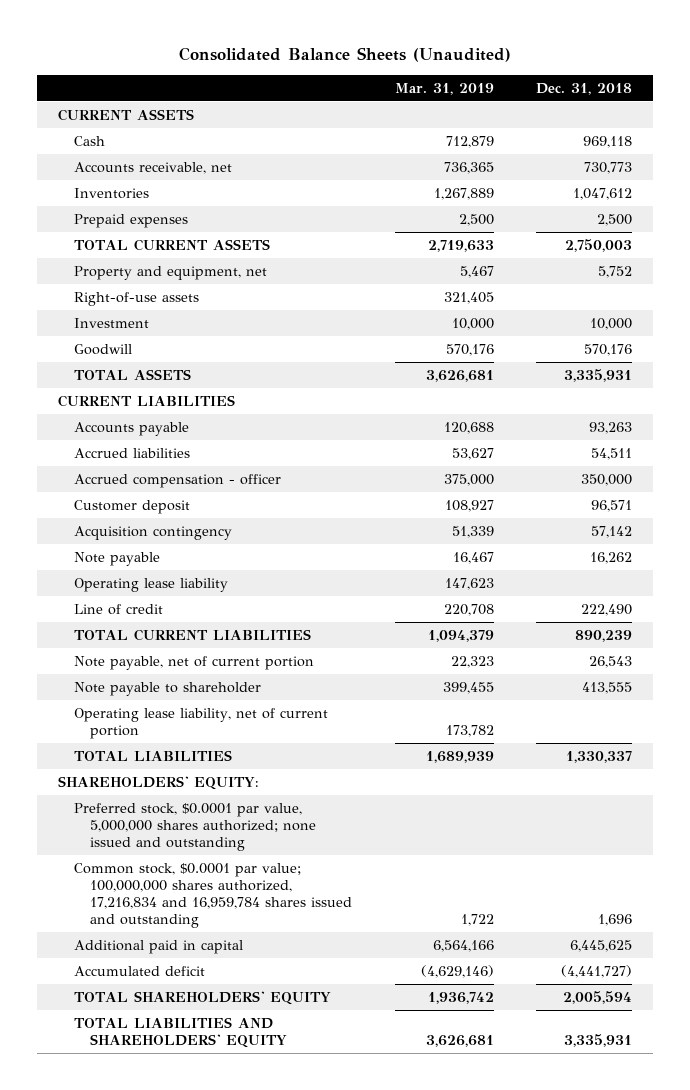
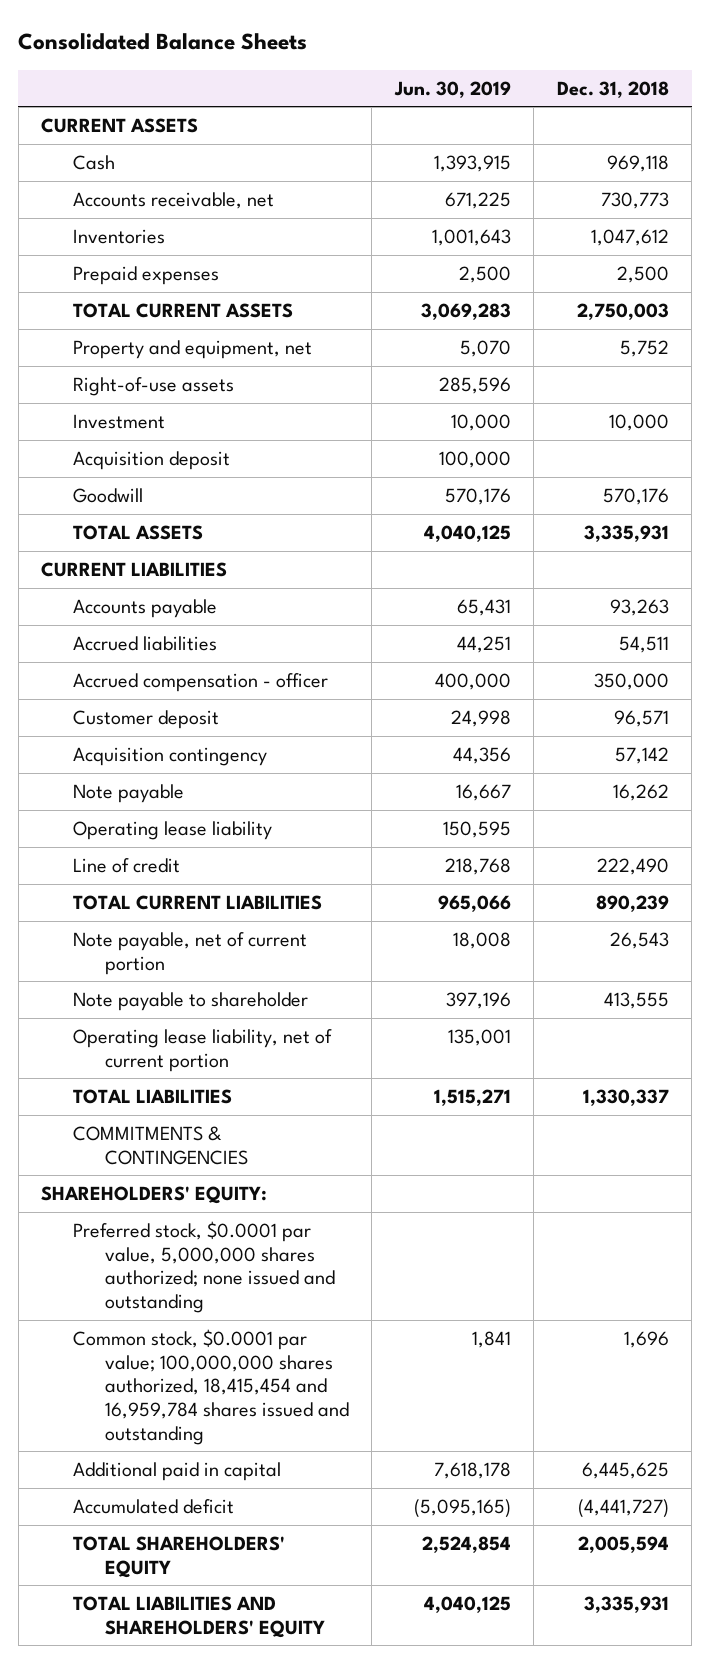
[179,47,512,63] Consolidated Balance Sheets (Unaudited) -> [18,33,308,51] Consolidated Balance Sheets
[394,82,494,95] Mar. 31, 2019 -> none
none -> [393,80,511,98] Jun. 30, 2019
none -> [72,451,230,471] Acquisition deposit
none -> [72,1126,248,1165] COMMITMENTS & CONTINGENCIES
[74,862,353,928] Common stock, $0.0001 par value; 100,000,000 shares authorized, 17,216,834 and 16,959,784 shares issued and outstanding -> [72,1329,349,1445] Common stock, $0.0001 par value; 100,000,000 shares authorized, 18,415,454 and 16,959,784 shares issued and outstanding

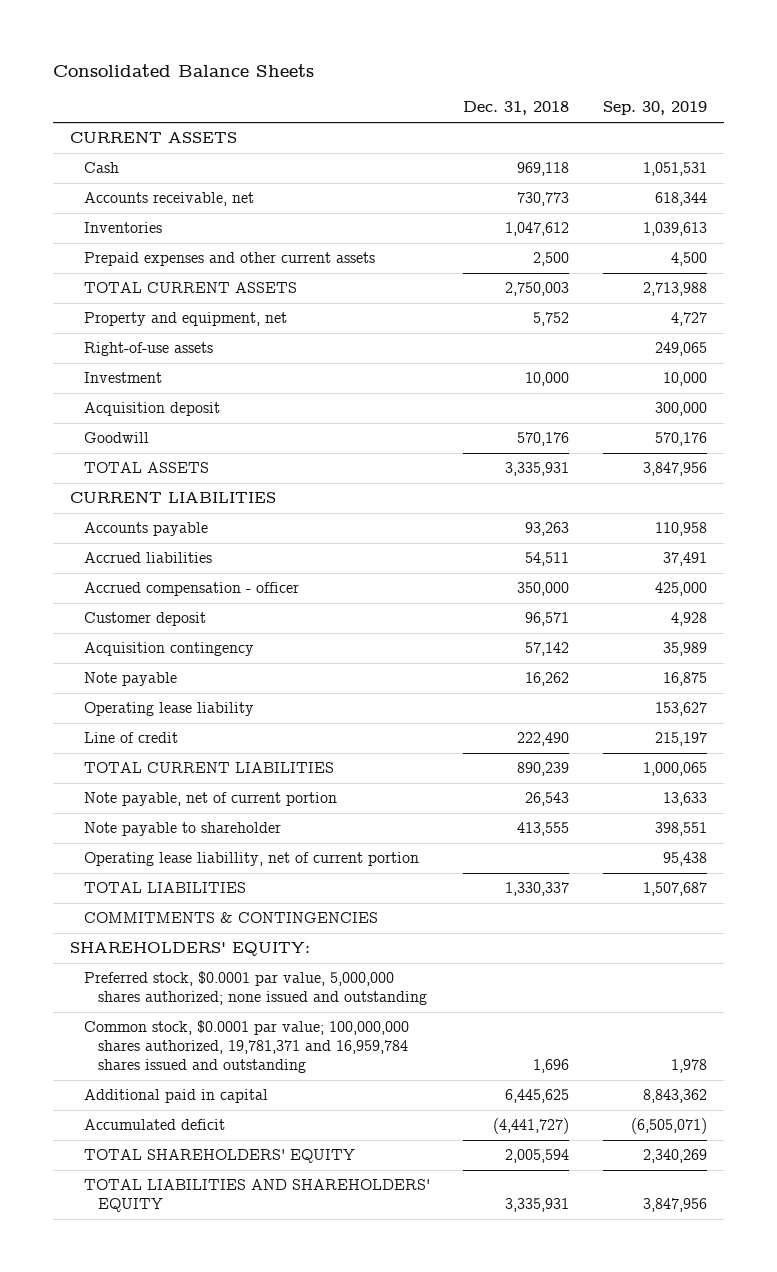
[393,80,511,98] Jun. 30, 2019 -> none
none -> [602,101,707,116] Sep. 30, 2019
[72,266,219,286] Prepaid expenses -> [83,252,375,267] Prepaid expenses and other current assets
[72,1029,332,1072] Operating lease liability, net of current portion -> [83,852,419,867] Operating lease liabillity, net of current portion
[72,1329,349,1445] Common stock, $0.0001 par value; 100,000,000 shares authorized, 18,415,454 and 16,959,784 shares issued and outstanding -> [83,1020,409,1074] Common stock, $0.0001 par value; 100,000,000 shares authorized, 19,781,371 and 16,959,784 shares issued and outstanding

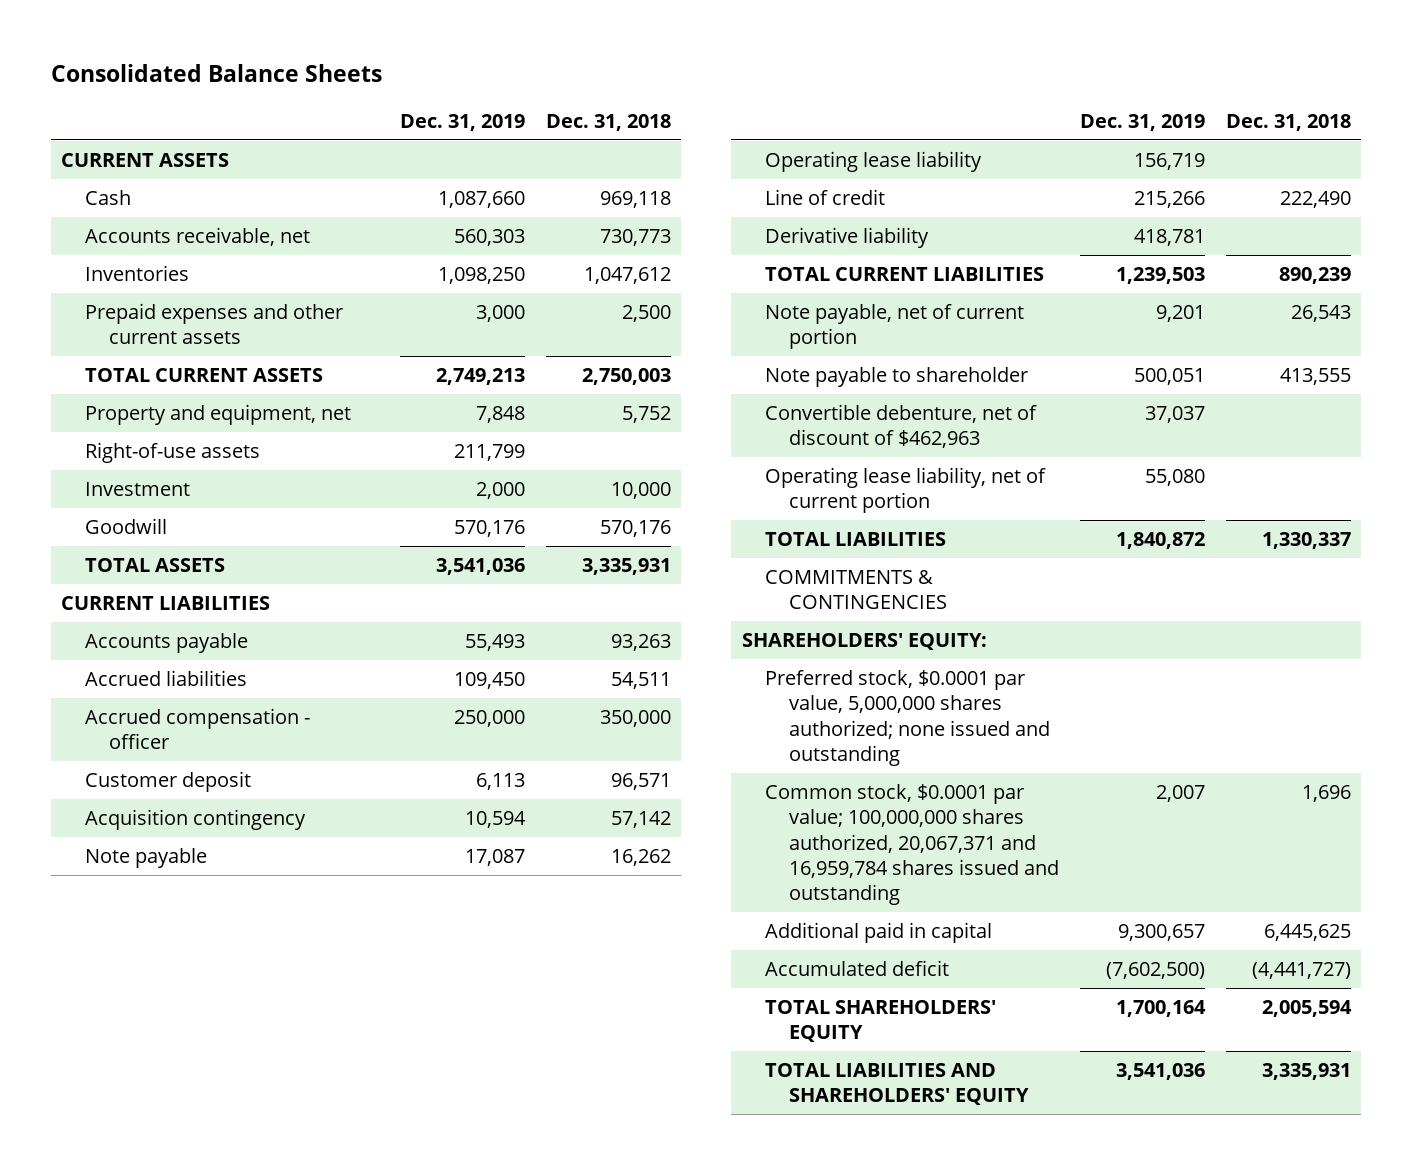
[602,101,707,116] Sep. 30, 2019 -> none
none -> [399,113,525,131] Dec. 31, 2019
[83,402,220,417] Acquisition deposit -> none
none -> [765,226,930,248] Derivative liability
none -> [765,403,1038,449] Convertible debenture, net of discount of $462,963
[83,852,419,867] Operating lease liabillity, net of current portion -> [765,466,1047,514] Operating lease liability, net of current portion
[83,1020,409,1074] Common stock, $0.0001 par value; 100,000,000 shares authorized, 19,781,371 and 16,959,784 shares issued and outstanding -> [765,783,1060,906] Common stock, $0.0001 par value; 100,000,000 shares authorized, 20,067,371 and 16,959,784 shares issued and outstanding

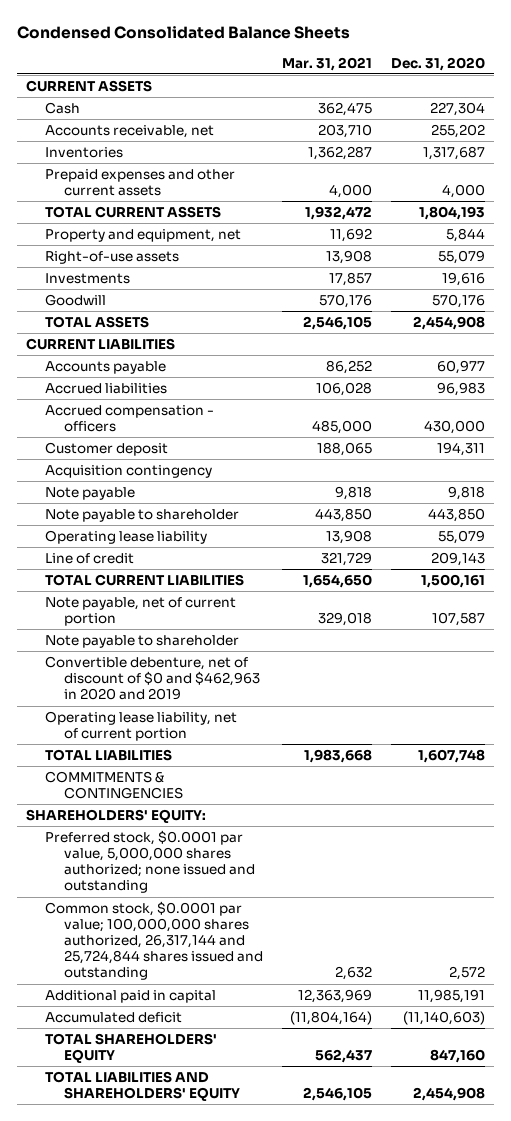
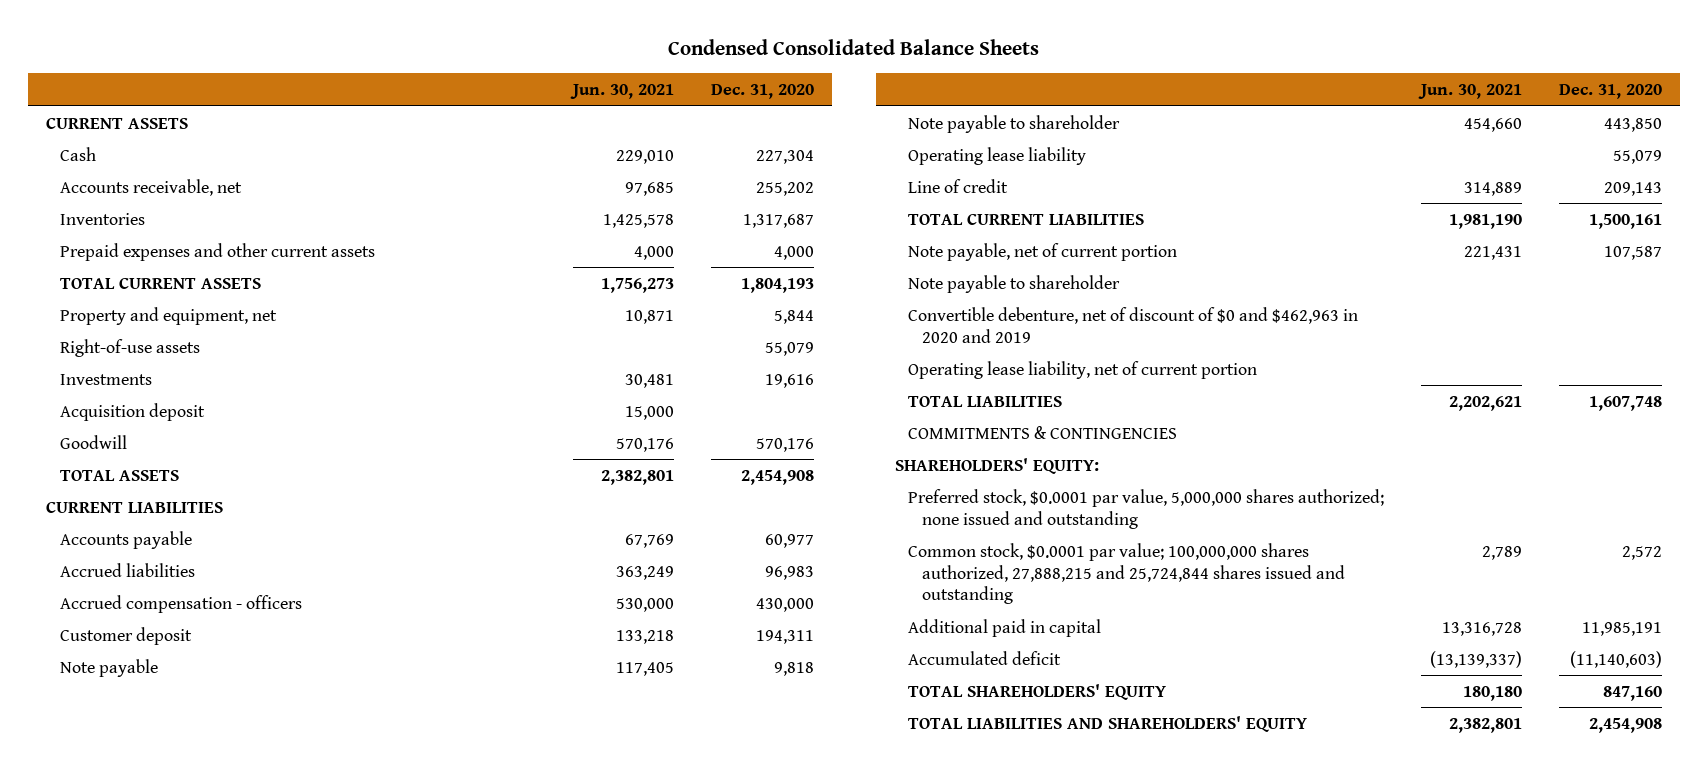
[281,56,372,71] Mar. 31, 2021 -> none
none -> [569,83,674,99] Jun. 30, 2021
none -> [59,402,205,421] Acquisition deposit
[45,465,213,479] Acquisition contingency -> none
[45,901,264,981] Common stock, $0.0001 par value; 100,000,000 shares authorized, 26,317,144 and 25,724,844 shares issued and outstanding -> [908,542,1345,605] Common stock, $0.0001 par value; 100,000,000 shares authorized, 27,888,215 and 25,724,844 shares issued and outstanding

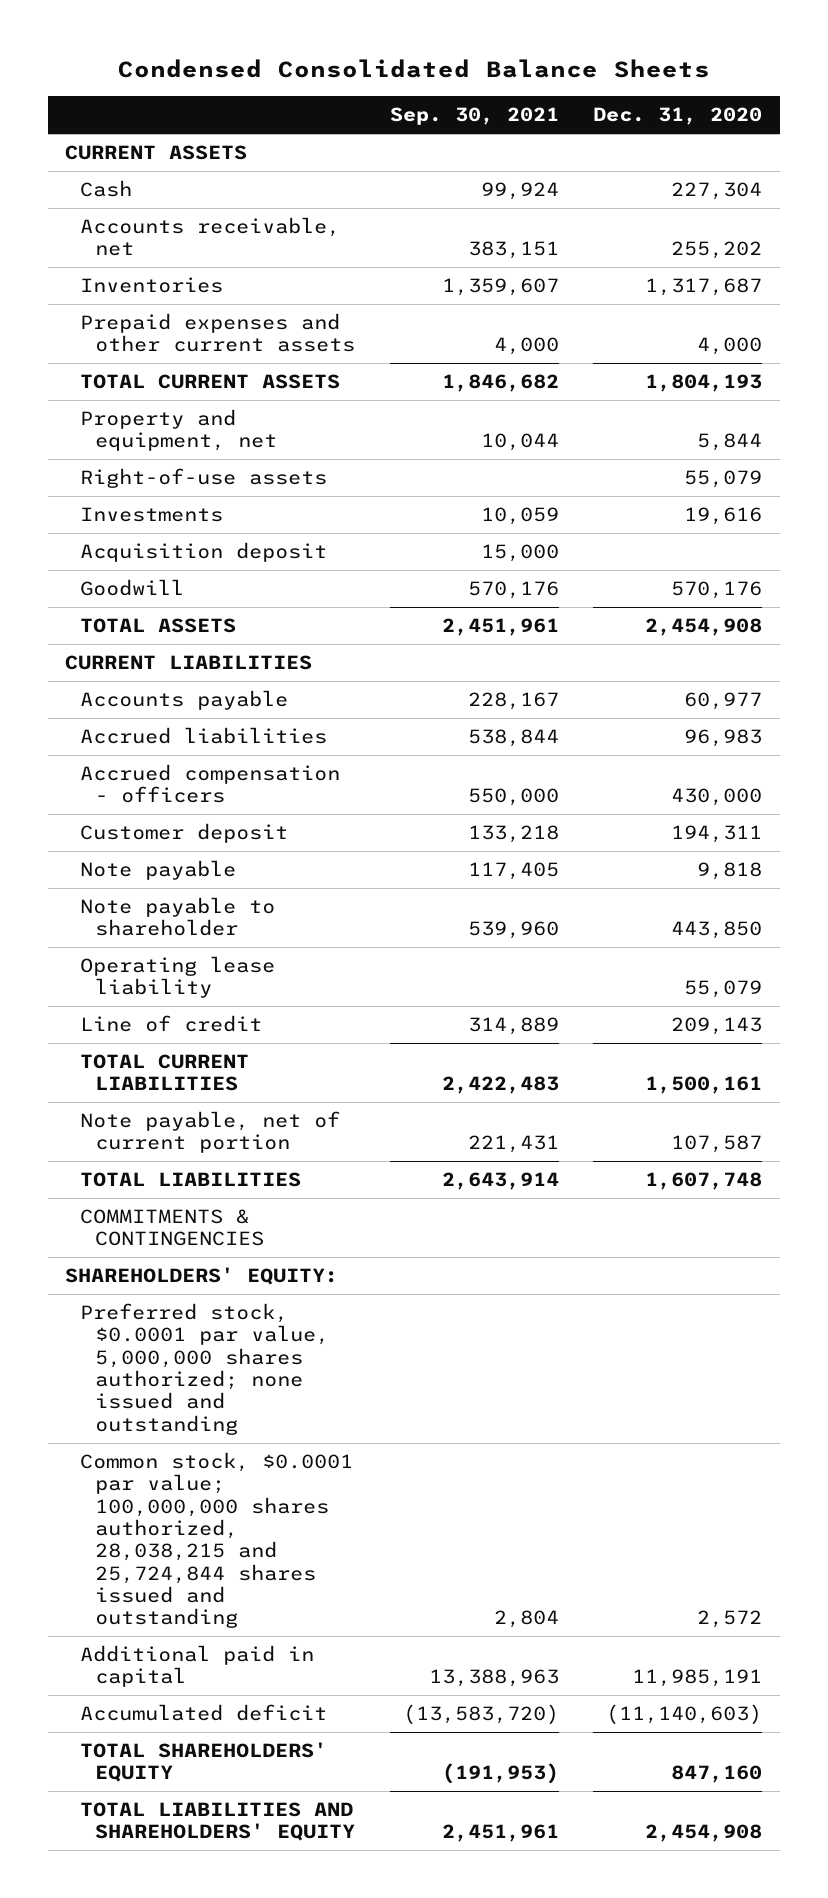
[569,83,674,99] Jun. 30, 2021 -> none
none -> [389,107,559,126] Sep. 30, 2021
[908,274,1121,293] Note payable to shareholder -> none
[908,306,1359,343] Convertible debenture, net of discount of $0 and $462,963 in 2020 and 2019 -> none
[908,360,1258,379] Operating lease liability, net of current portion -> none
[908,542,1345,605] Common stock, $0.0001 par value; 100,000,000 shares authorized, 27,888,215 and 25,724,844 shares issued and outstanding -> [80,1452,354,1629] Common stock, $0.0001 par value; 100,000,000 shares authorized, 28,038,215 and 25,724,844 shares issued and outstanding

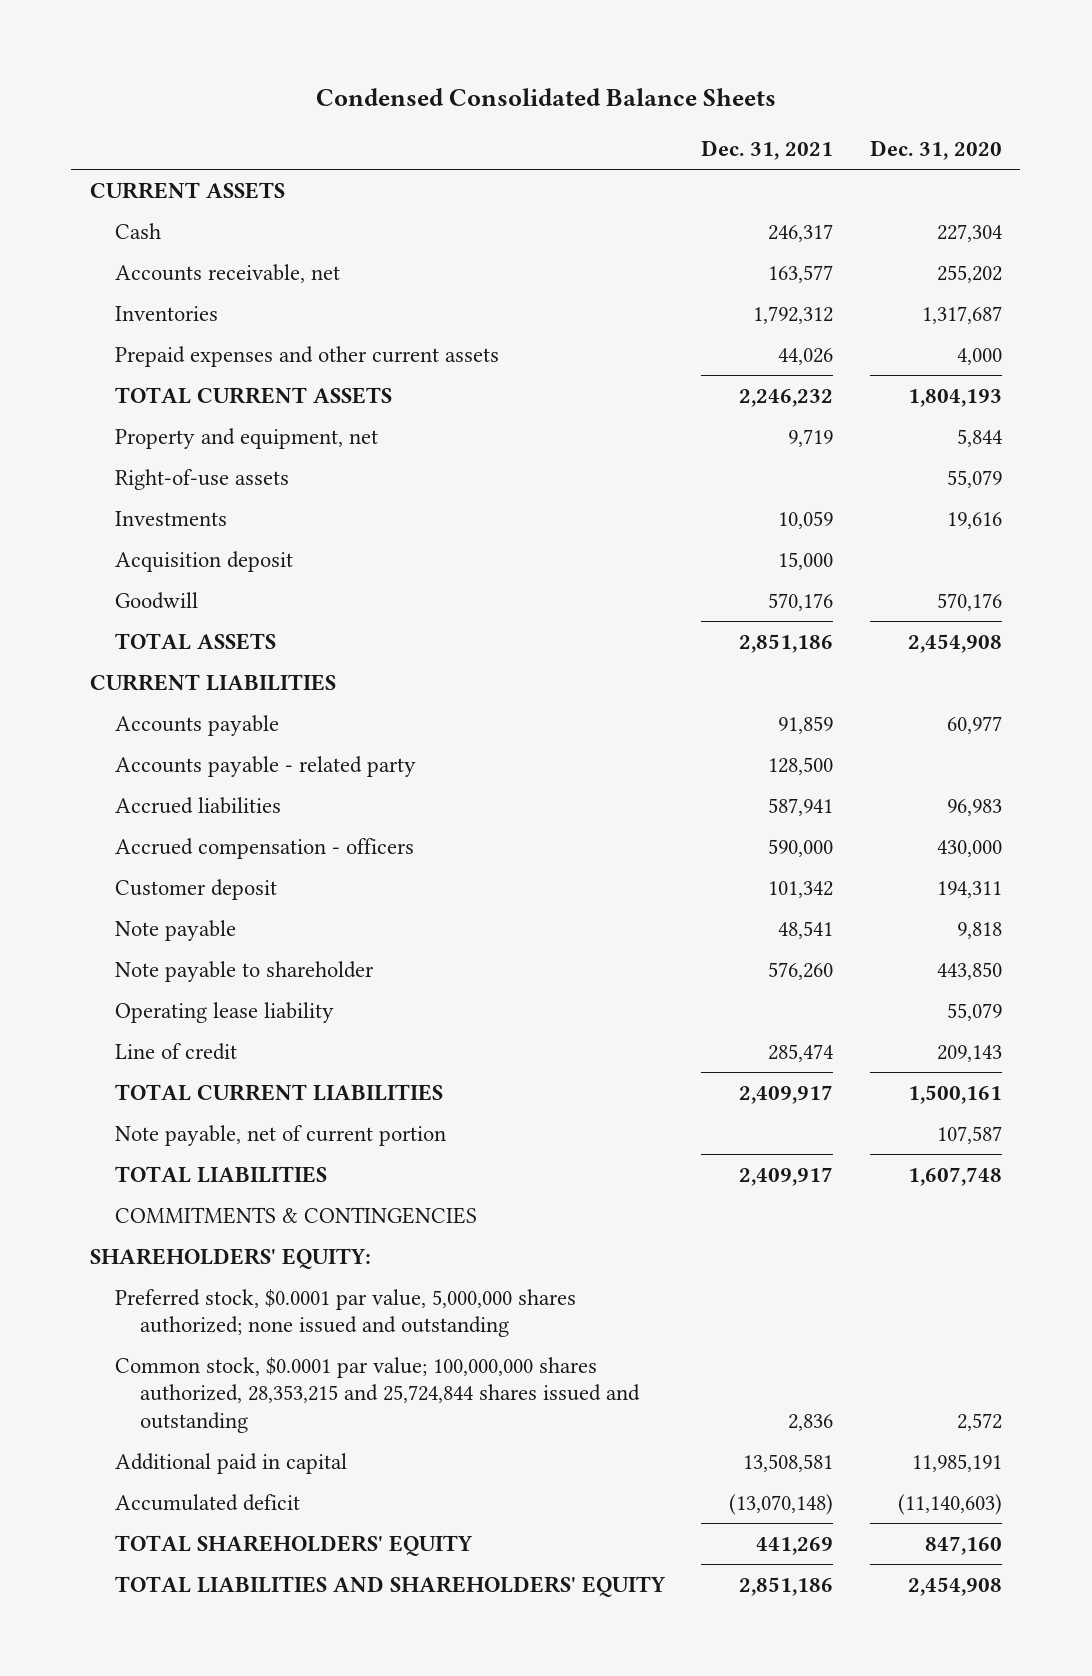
[389,107,559,126] Sep. 30, 2021 -> none
none -> [701,139,834,160] Dec. 31, 2021
none -> [114,755,416,777] Accounts payable - related party
[80,1452,354,1629] Common stock, $0.0001 par value; 100,000,000 shares authorized, 28,038,215 and 25,724,844 shares issued and outstanding -> [114,1356,640,1433] Common stock, $0.0001 par value; 100,000,000 shares authorized, 28,353,215 and 25,724,844 shares issued and outstanding

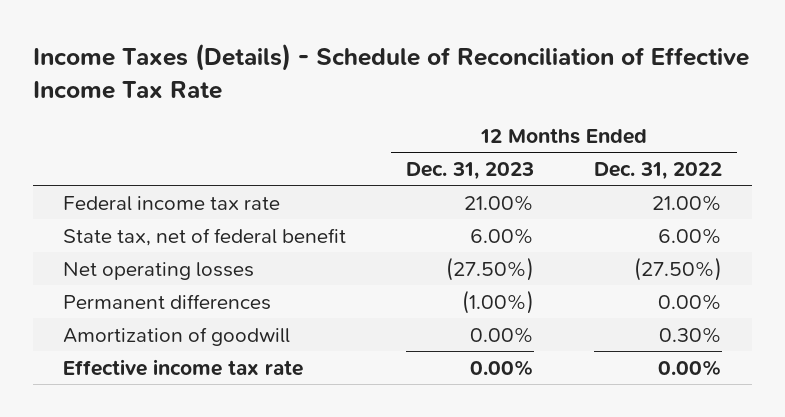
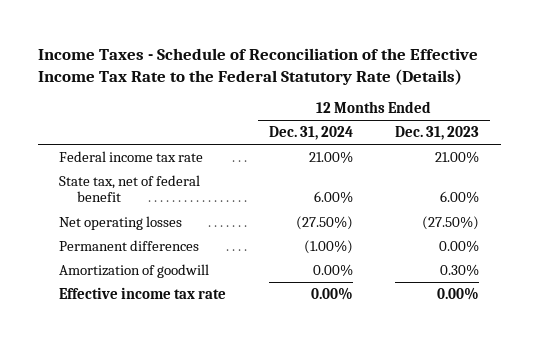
[32,43,749,100] Income Taxes (Details) - Schedule of Reconciliation of Effective Income Tax Rate -> [37,47,478,86] Income Taxes - Schedule of Reconciliation of the Effective Income Tax Rate to the Federal Statutory Rate (Details)
[594,161,723,180] Dec. 31, 2022 -> none
none -> [268,126,353,141] Dec. 31, 2024
[461,289,534,314] (1.00%) -> [439,239,480,252] 0.00%
[469,326,534,343] 0.00% -> [440,263,480,276] 0.30%

